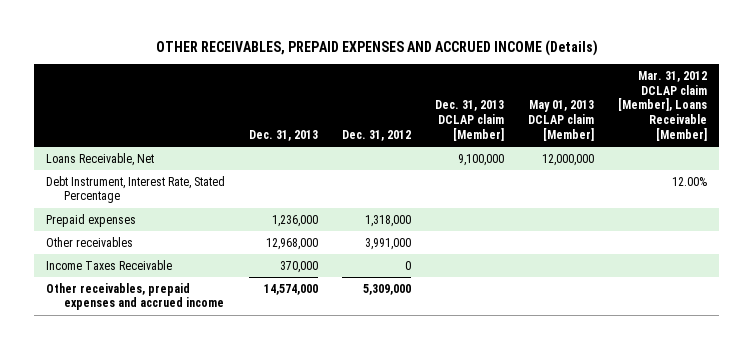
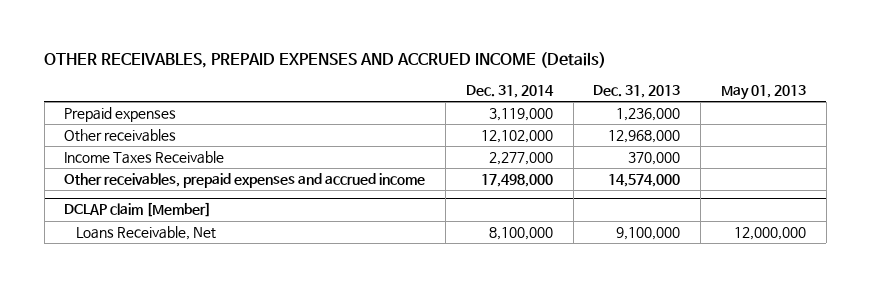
[342,129,412,141] Dec. 31, 2012 -> none
[435,100,505,141] Dec. 31, 2013 DCLAP claim [Member] -> none
[528,100,595,141] May 01, 2013 DCLAP claim [Member] -> none
[618,71,708,141] Mar. 31, 2012 DCLAP claim [Member], Loans Receivable [Member] -> none
none -> [465,84,554,98] Dec. 31, 2014
none -> [720,84,806,100] May 01, 2013
[45,152,154,166] Loans Receivable, Net -> none
[45,175,225,204] Debt Instrument, Interest Rate, Stated Percentage -> none
none -> [64,202,212,218] DCLAP claim [Member]
none -> [75,226,216,241] Loans Receivable, Net

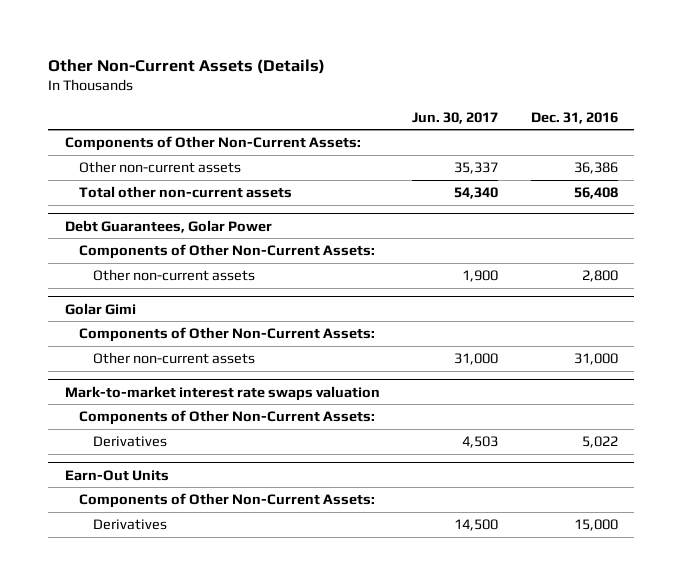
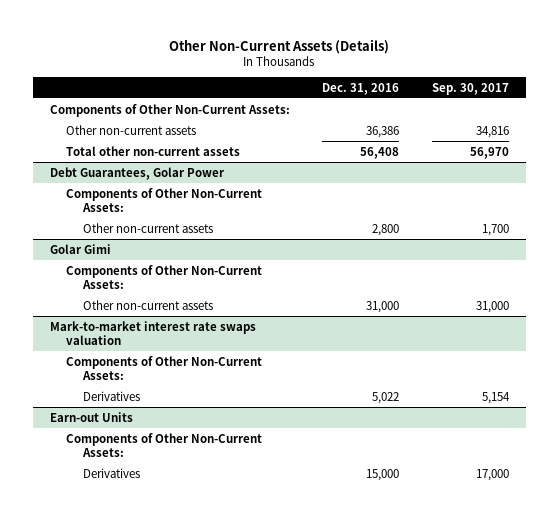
[412,111,499,124] Jun. 30, 2017 -> none
none -> [432,82,510,95] Sep. 30, 2017
[64,469,169,481] Earn-Out Units -> [49,411,133,422] Earn-out Units

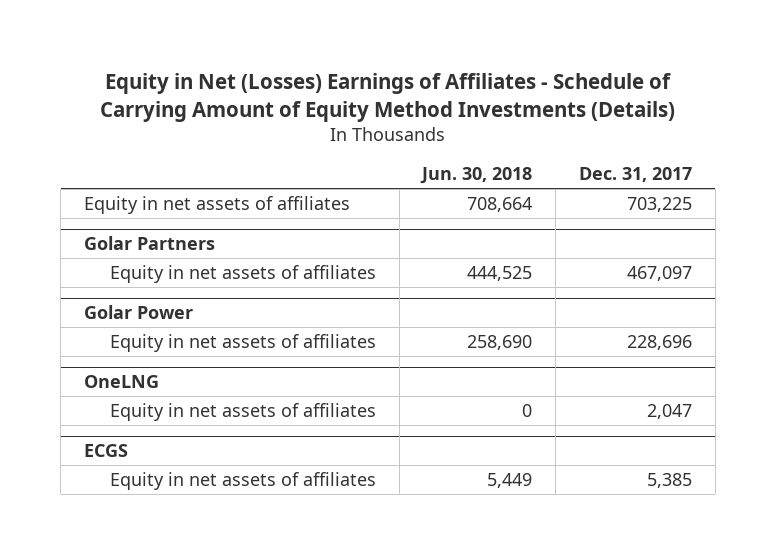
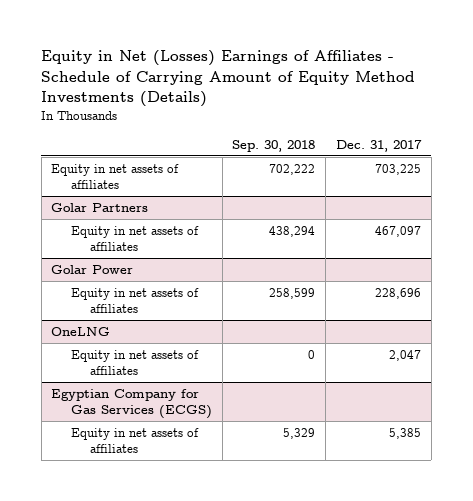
[420,166,533,184] Jun. 30, 2018 -> none
none -> [232,139,316,152] Sep. 30, 2018
[83,444,128,458] ECGS -> [51,389,212,420] Egyptian Company for Gas Services (ECGS)

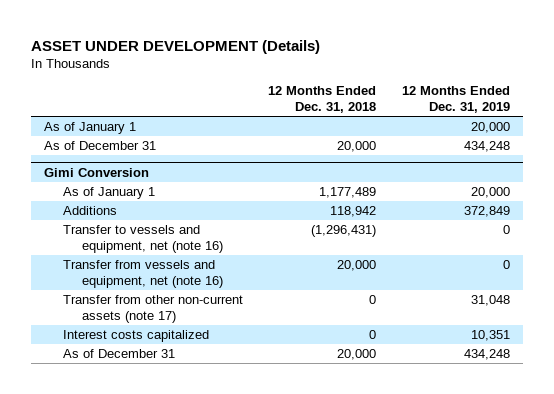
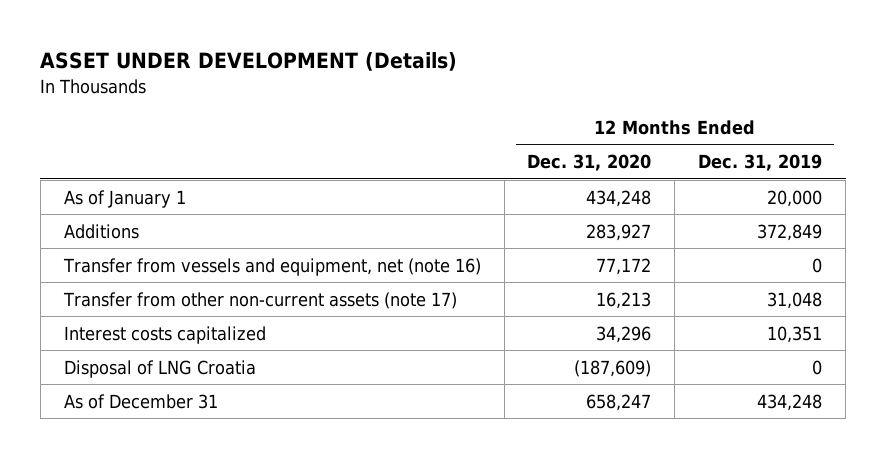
[268,86,377,114] 12 Months Ended Dec. 31, 2018 -> none
none -> [527,154,652,172] Dec. 31, 2020
[43,141,156,151] As of December 31 -> none
[43,167,149,177] Gimi Conversion -> none
[62,187,155,200] As of January 1 -> none
[62,225,223,253] Transfer to vessels and equipment, net (note 16) -> none
none -> [63,359,256,378] Disposal of LNG Croatia

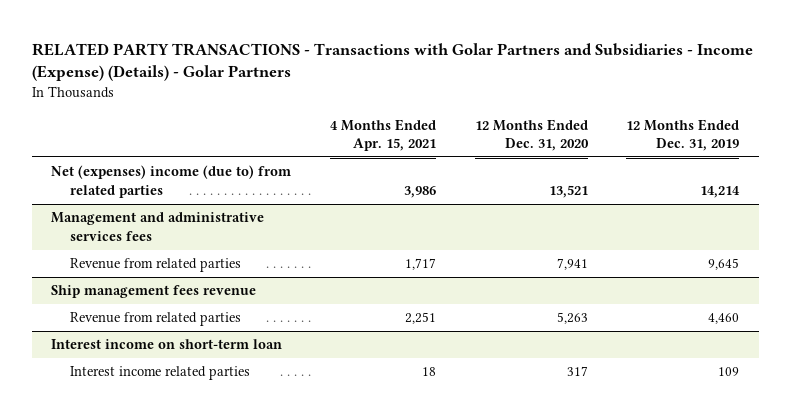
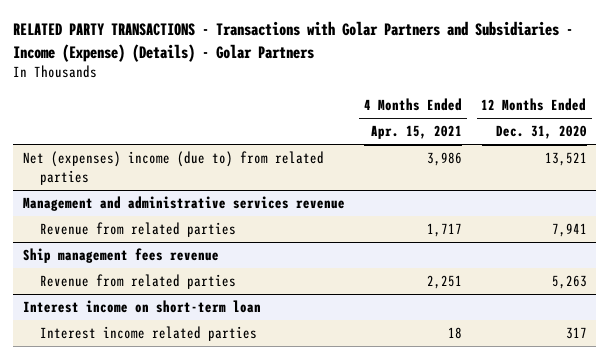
[626,118,740,152] 12 Months Ended Dec. 31, 2019 -> none
[51,212,265,241] Management and administrative services fees -> [22,196,345,212] Management and administrative services revenue

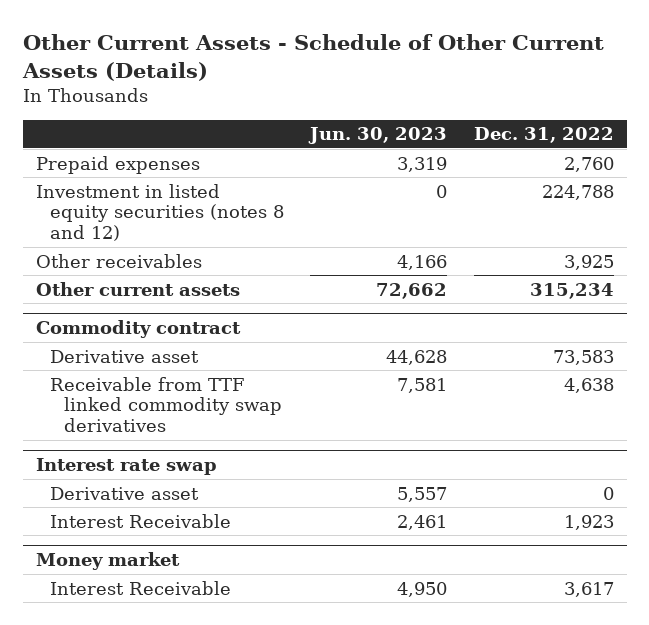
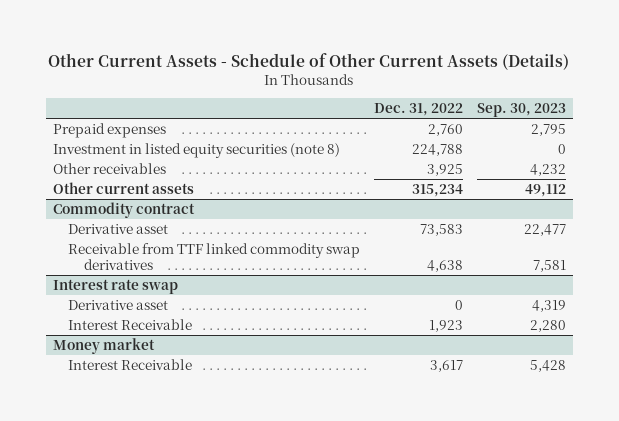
[308,127,448,145] Jun. 30, 2023 -> none
none -> [476,103,566,118] Sep. 30, 2023
[35,183,285,241] Investment in listed equity securities (notes 8 and 12) -> [52,142,340,158] Investment in listed equity securities (note 8)

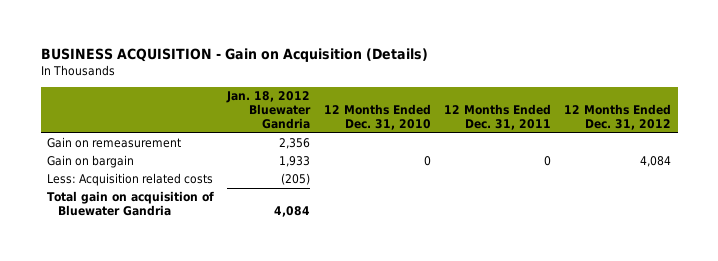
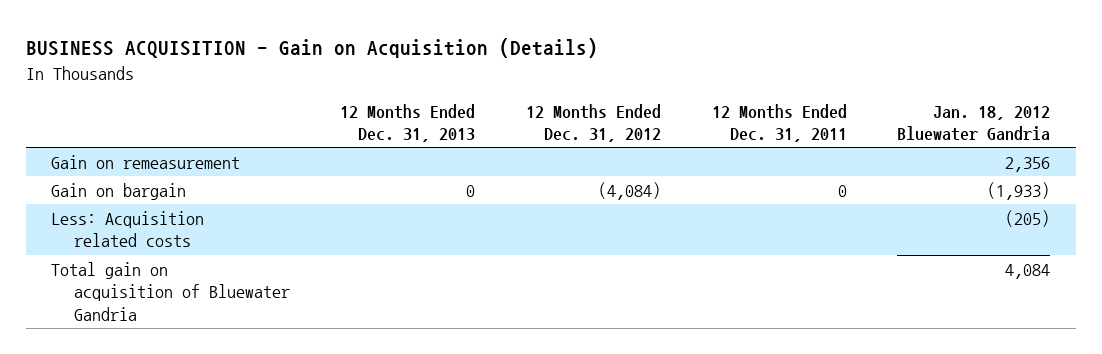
[323,104,431,130] 12 Months Ended Dec. 31, 2010 -> none
none -> [340,103,476,143] 12 Months Ended Dec. 31, 2013
[279,156,311,168] 1,933 -> [987,181,1051,200] (1,933)
[640,156,672,168] 4,084 -> [597,181,661,200] (4,084)

